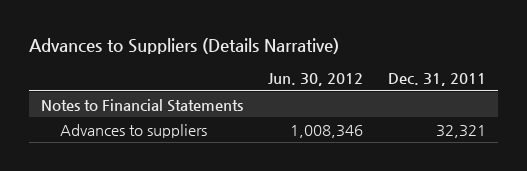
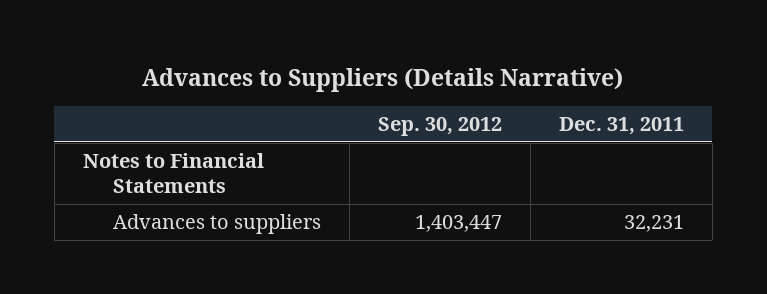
[268,73,364,87] Jun. 30, 2012 -> none
none -> [377,116,502,136] Sep. 30, 2012
[435,124,486,138] 32,321 -> [623,215,684,233] 32,231

